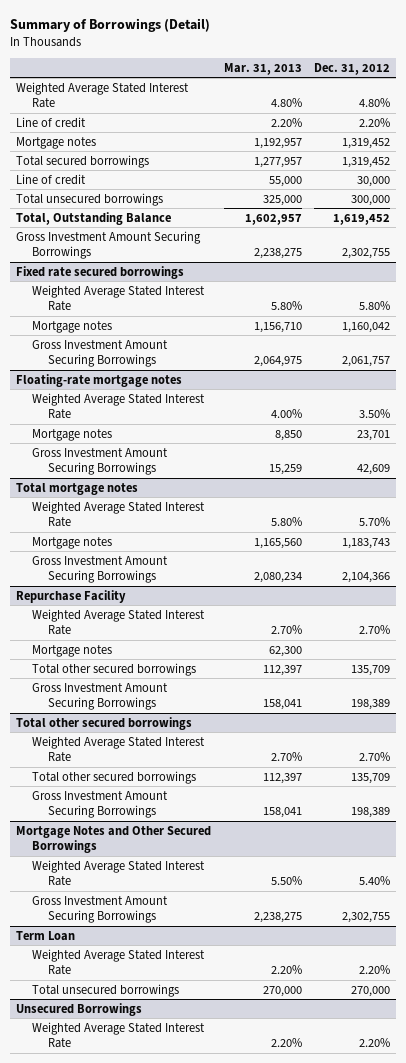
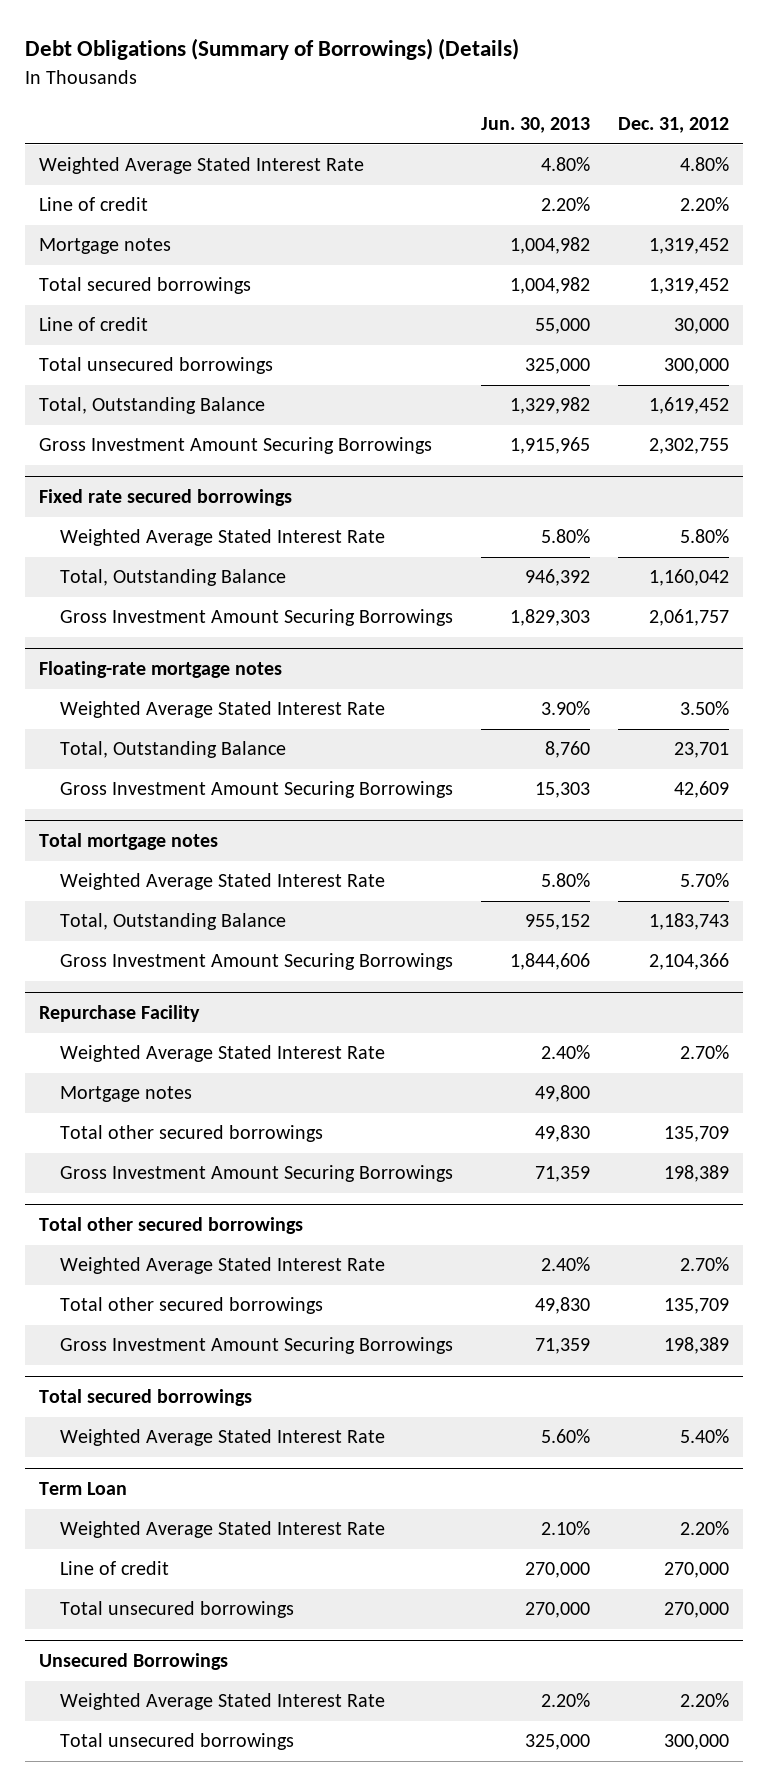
[9,18,210,33] Summary of Borrowings (Detail) -> [25,38,520,61] Debt Obligations (Summary of Borrowings) (Details)
[223,62,302,75] Mar. 31, 2013 -> none
none -> [481,117,591,134] Jun. 30, 2013
[32,320,113,333] Mortgage notes -> [60,569,287,587] Total, Outstanding Balance
[32,428,113,441] Mortgage notes -> [60,741,287,759] Total, Outstanding Balance
[32,536,113,549] Mortgage notes -> [60,913,287,931] Total, Outstanding Balance
[16,825,212,854] Mortgage Notes and Other Secured Borrowings -> none
none -> [39,1389,253,1407] Total secured borrowings
[32,895,169,924] Gross Investment Amount Securing Borrowings -> none
none -> [60,1561,170,1576] Line of credit
none -> [60,1733,295,1751] Total unsecured borrowings

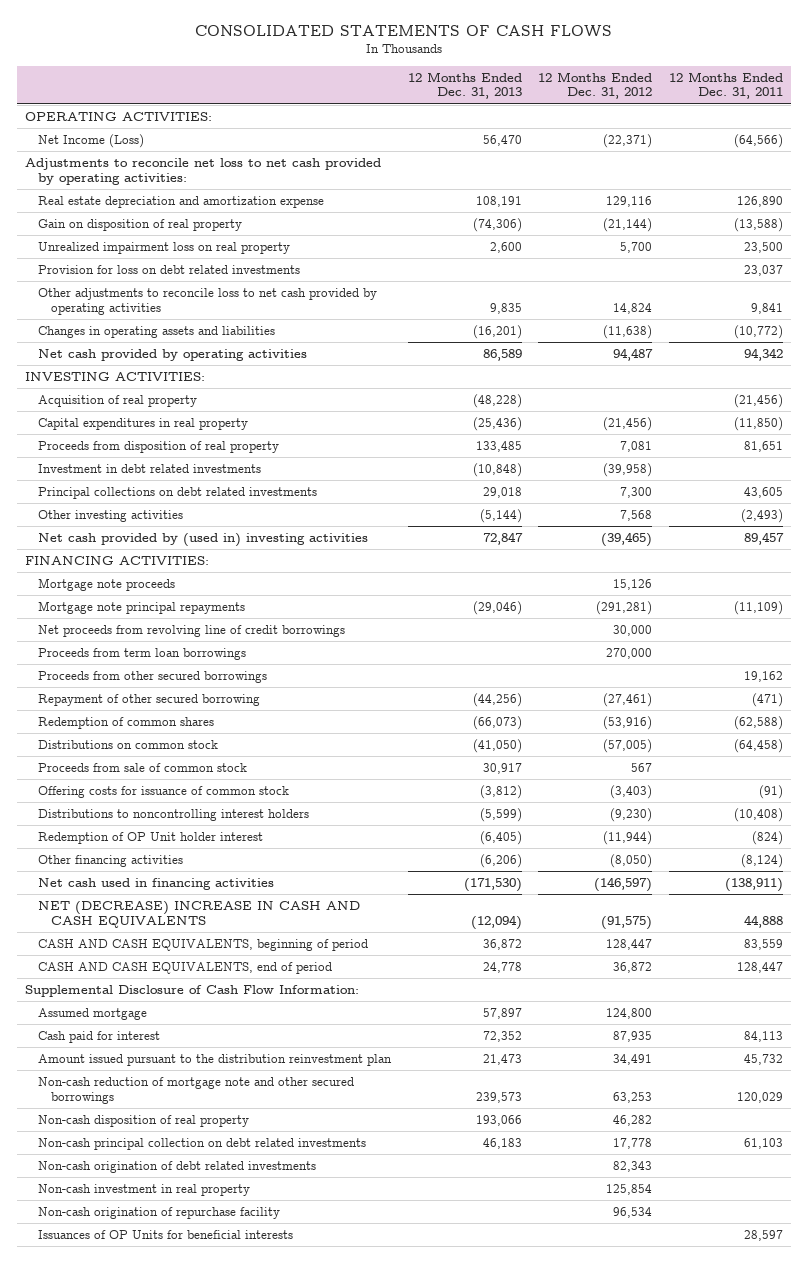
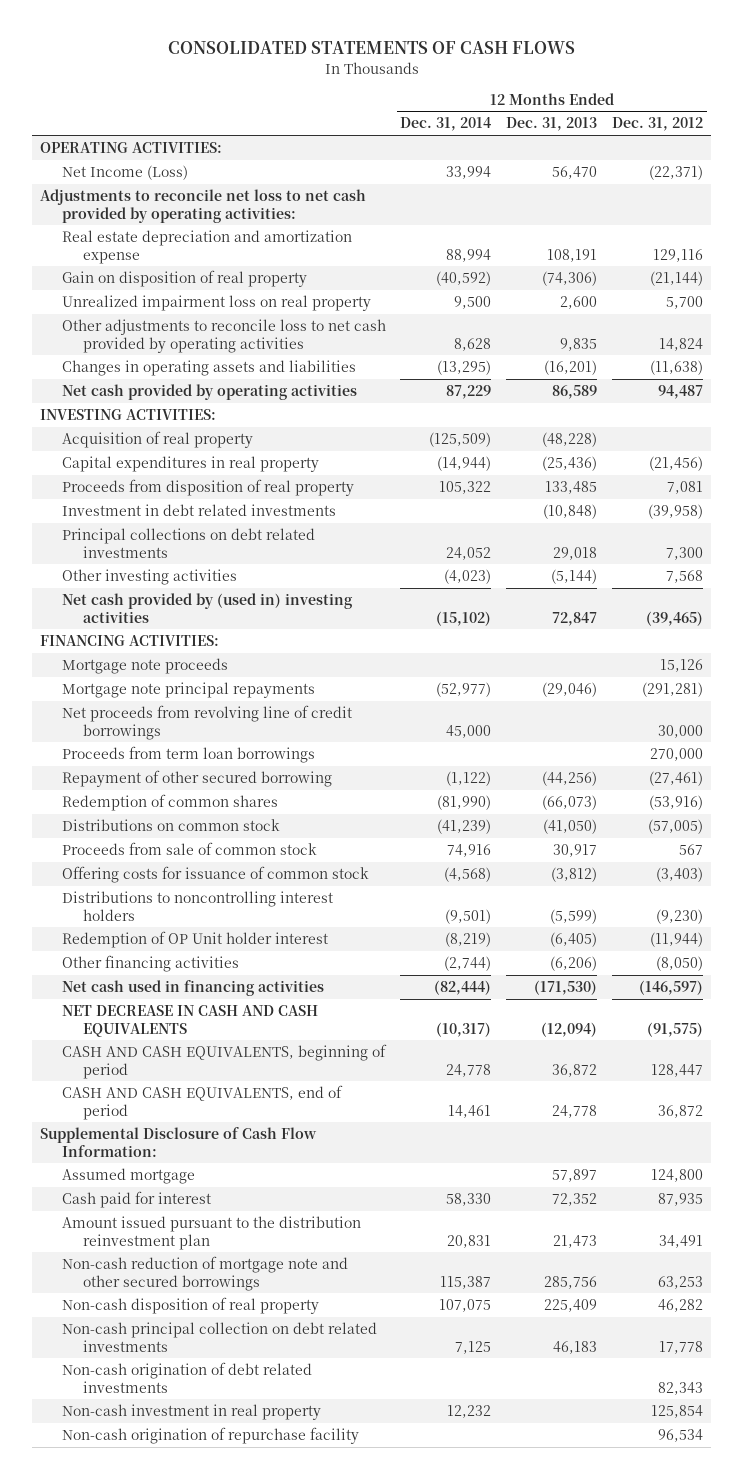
[669,71,784,100] 12 Months Ended Dec. 31, 2011 -> none
none -> [400,117,492,132] Dec. 31, 2014
[37,264,300,274] Provision for loss on debt related investments -> none
[37,670,267,683] Proceeds from other secured borrowings -> none
[37,900,360,928] NET (DECREASE) INCREASE IN CASH AND CASH EQUIVALENTS -> [61,1005,318,1037] NET DECREASE IN CASH AND CASH EQUIVALENTS
[475,1091,522,1103] 239,573 -> [544,1275,598,1289] 285,756
[475,1114,522,1126] 193,066 -> [544,1299,598,1313] 225,409
[37,1229,293,1239] Issuances of OP Units for beneficial interests -> none

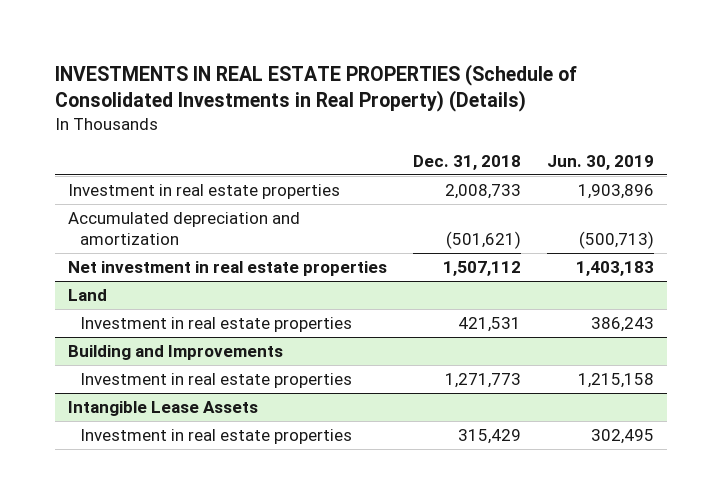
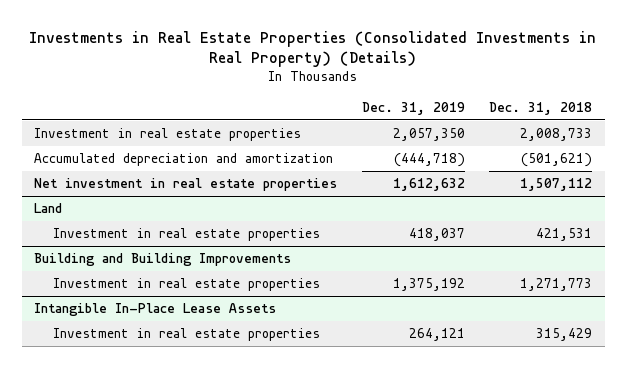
[54,64,577,113] INVESTMENTS IN REAL ESTATE PROPERTIES (Schedule of Consolidated Investments in Real Property) (Details) -> [29,30,597,68] Investments in Real Estate Properties (Consolidated Investments in Real Property) (Details)
[546,154,654,170] Jun. 30, 2019 -> none
none -> [361,101,465,115] Dec. 31, 2019
[67,345,283,361] Building and Improvements -> [34,253,292,267] Building and Building Improvements
[67,401,258,417] Intangible Lease Assets -> [34,303,277,317] Intangible In-Place Lease Assets

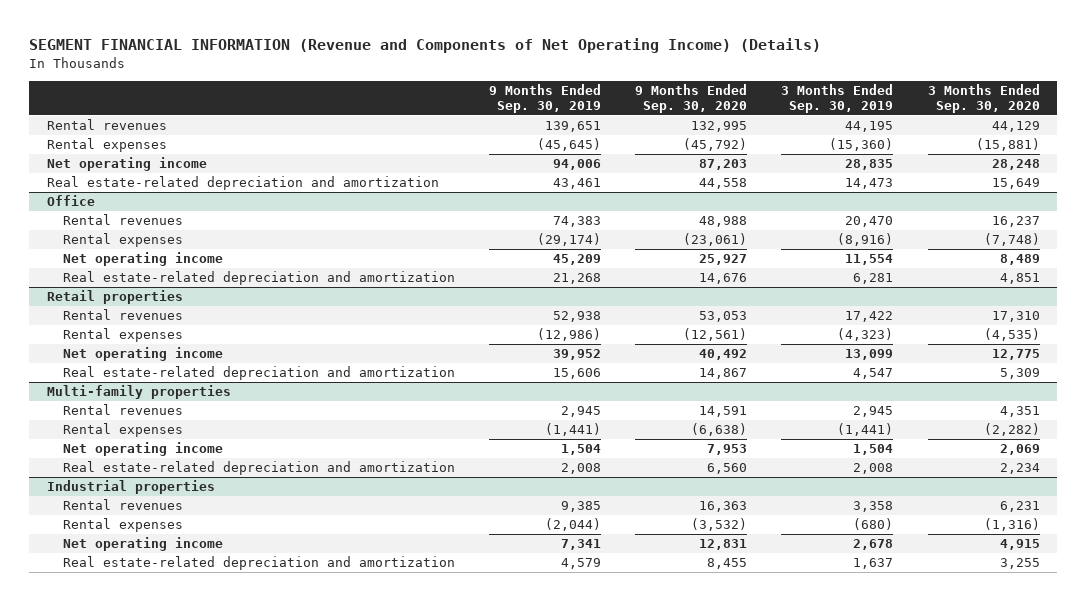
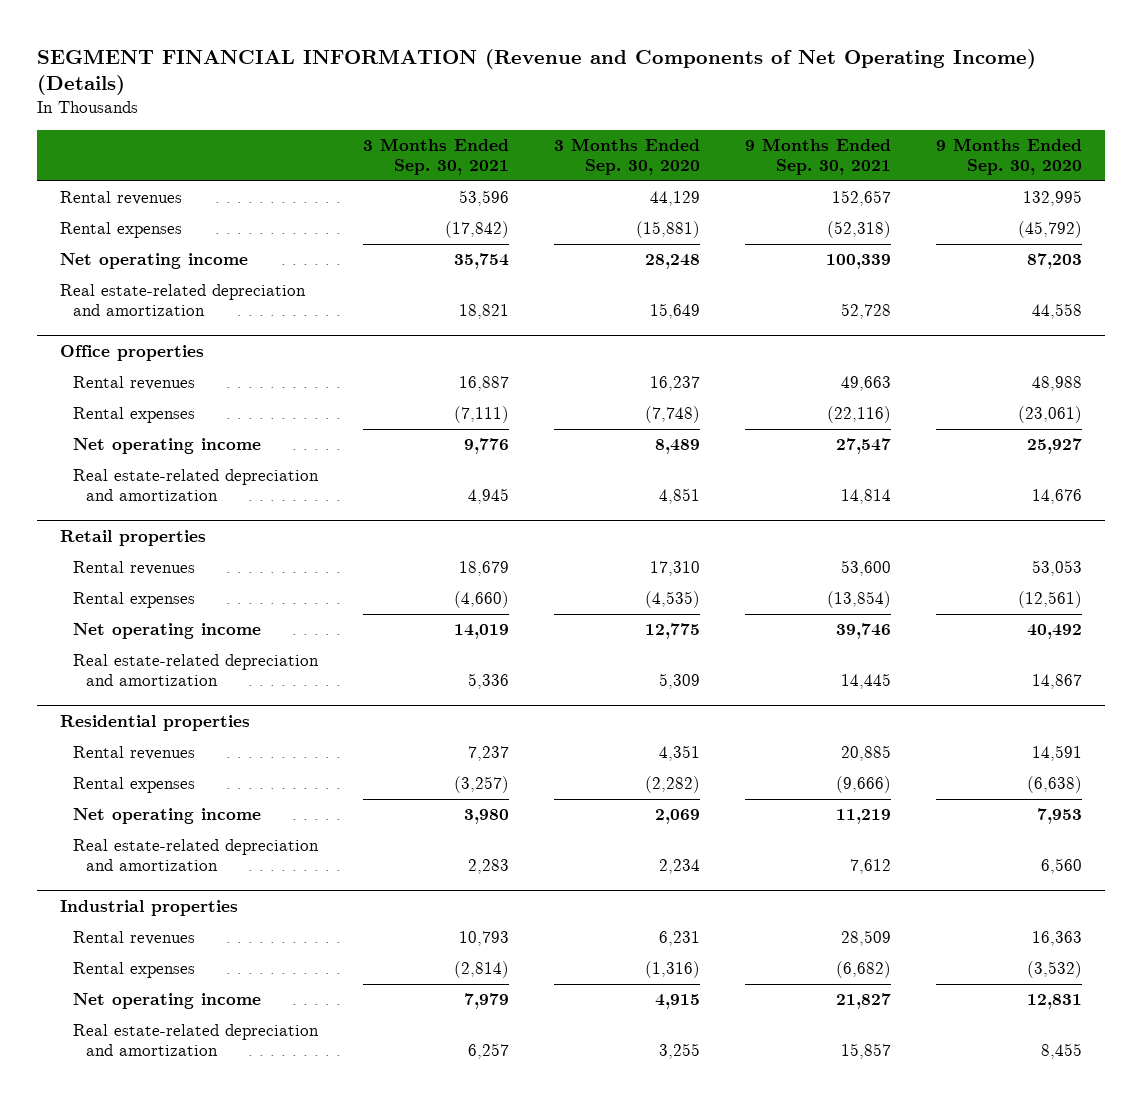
[488,83,601,114] 9 Months Ended Sep. 30, 2019 -> none
[781,83,894,114] 3 Months Ended Sep. 30, 2019 -> none
none -> [363,138,510,176] 3 Months Ended Sep. 30, 2021
none -> [745,138,892,176] 9 Months Ended Sep. 30, 2021
[46,195,95,207] Office -> [59,345,204,362] Office properties
[46,385,231,400] Multi-family properties -> none
none -> [59,715,250,732] Residential properties

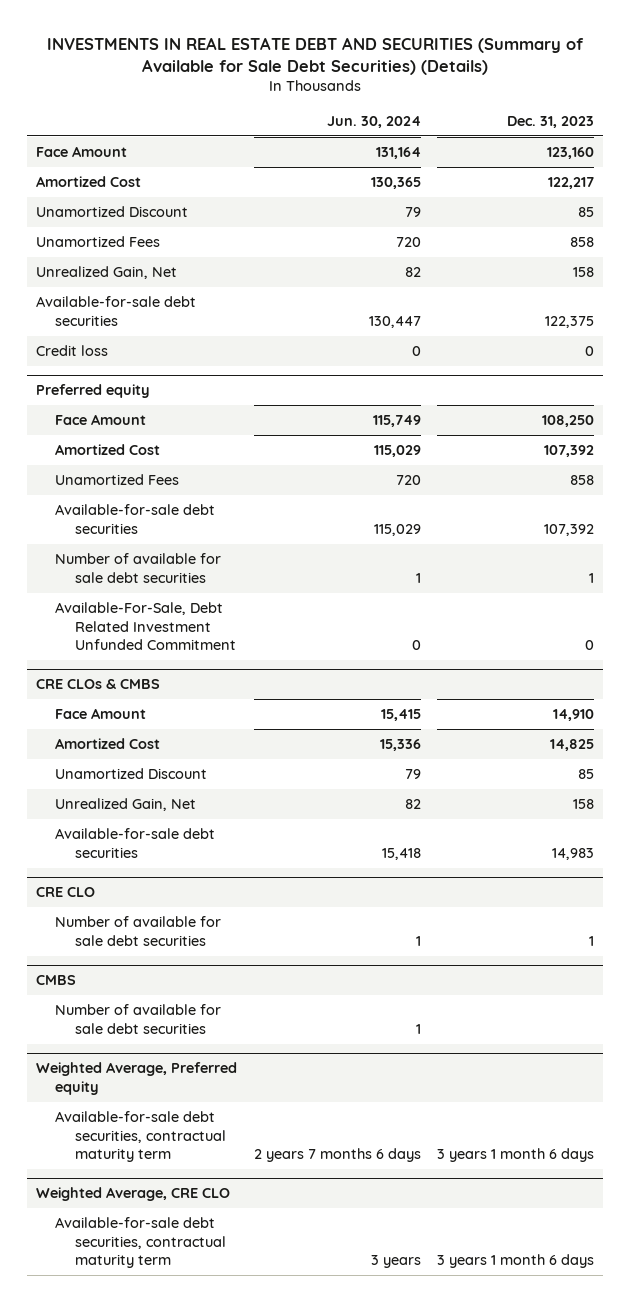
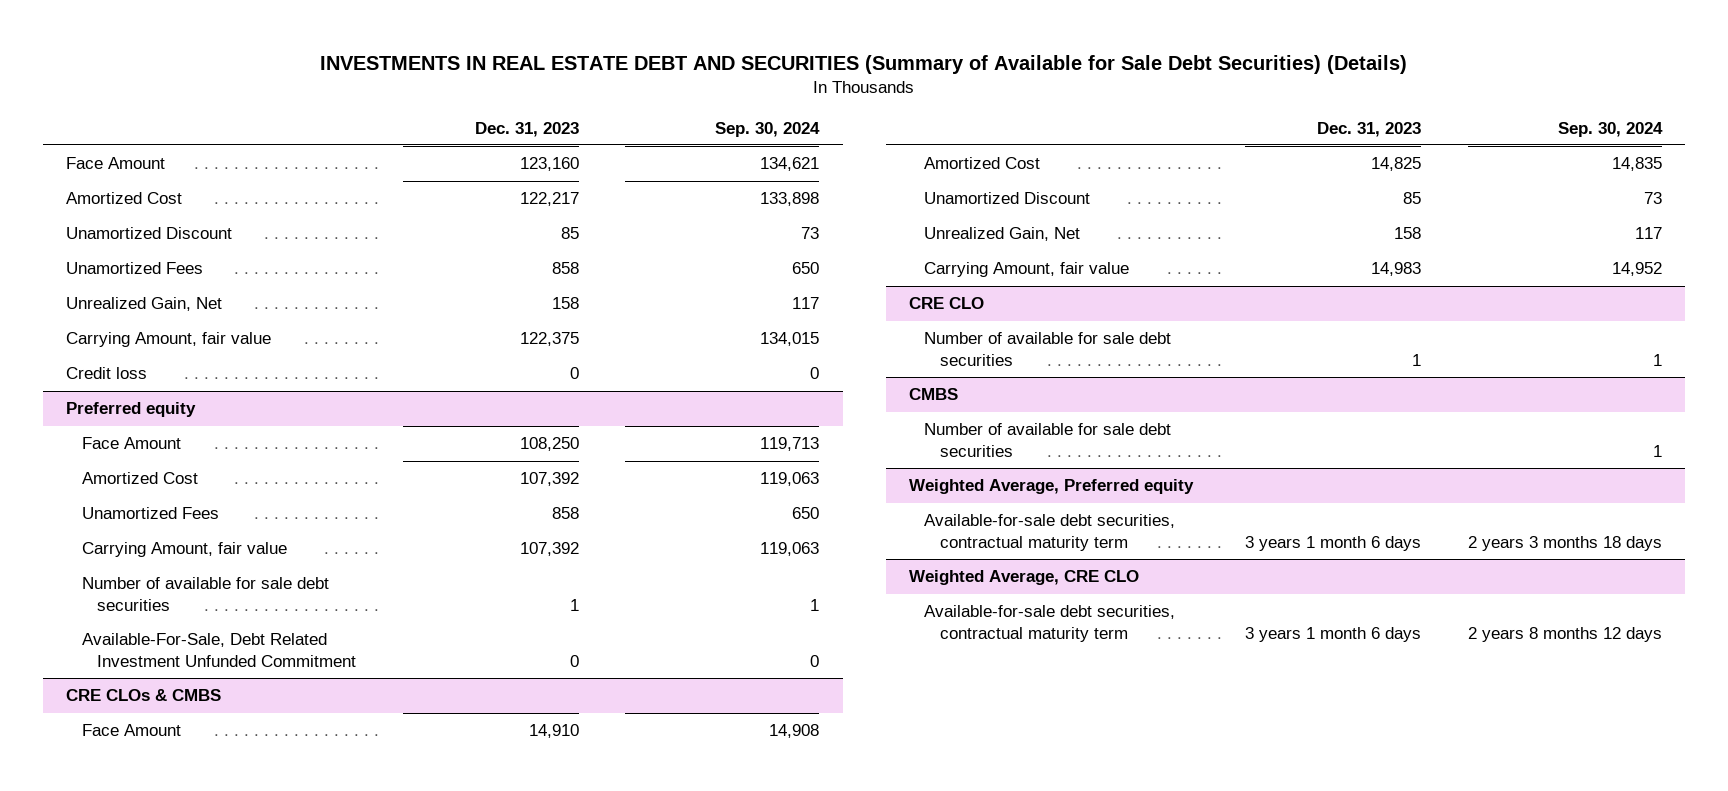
[326,115,421,128] Jun. 30, 2024 -> none
none -> [715,121,821,137] Sep. 30, 2024
[35,296,196,326] Available-for-sale debt securities -> [66,332,272,348] Carrying Amount, fair value
[55,504,216,534] Available-for-sale debt securities -> [81,542,287,558] Carrying Amount, fair value
[55,828,216,858] Available-for-sale debt securities -> [924,262,1130,278] Carrying Amount, fair value

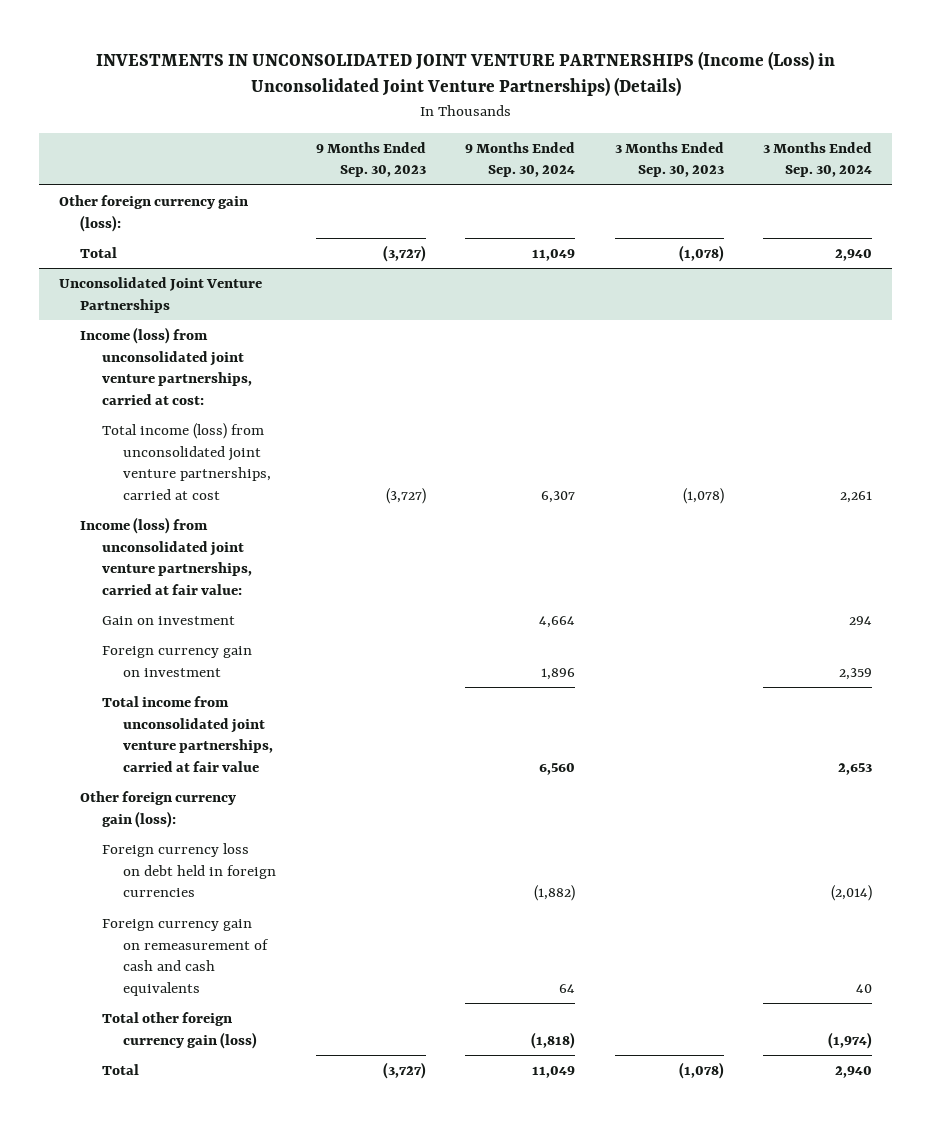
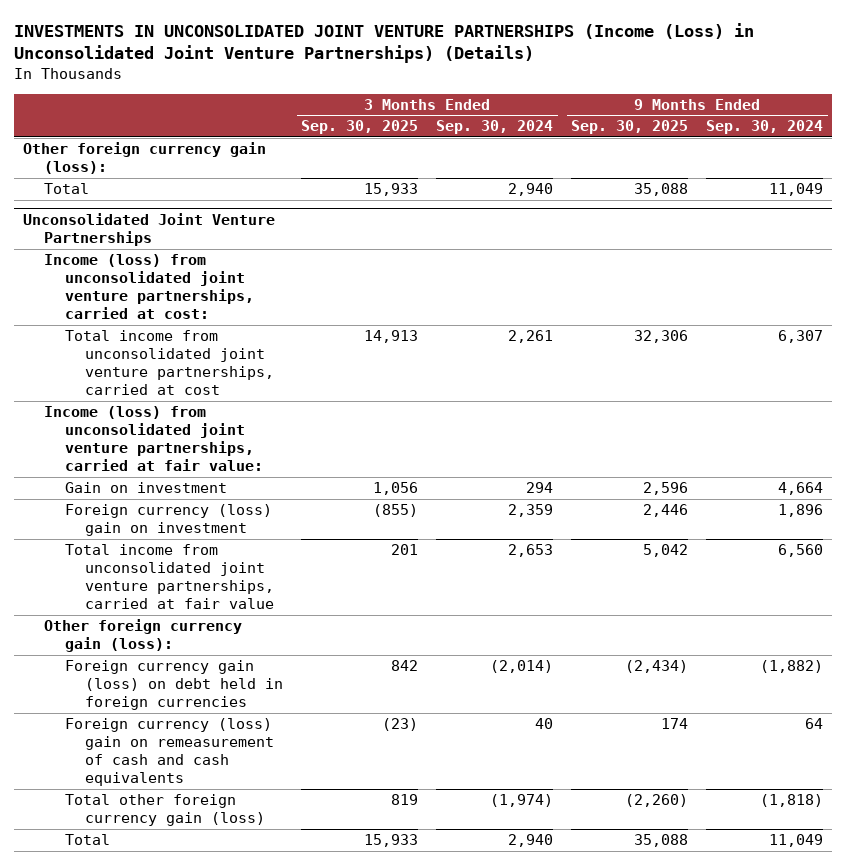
[315,141,426,178] 9 Months Ended Sep. 30, 2023 -> none
[614,141,724,178] 3 Months Ended Sep. 30, 2023 -> none
none -> [301,120,419,135] Sep. 30, 2025
none -> [571,120,689,135] Sep. 30, 2025
[101,423,272,501] Total income (loss) from unconsolidated joint venture partnerships, carried at cost -> [64,330,275,396] Total income from unconsolidated joint venture partnerships, carried at cost
[101,646,252,677] Foreign currency gain on investment -> [64,504,272,537] Foreign currency (loss) gain on investment
[101,843,277,898] Foreign currency loss on debt held in foreign currencies -> [64,660,284,711] Foreign currency gain (loss) on debt held in foreign currencies
[101,919,270,997] Foreign currency gain on remeasurement of cash and cash equivalents -> [64,718,275,787] Foreign currency (loss) gain on remeasurement of cash and cash equivalents

